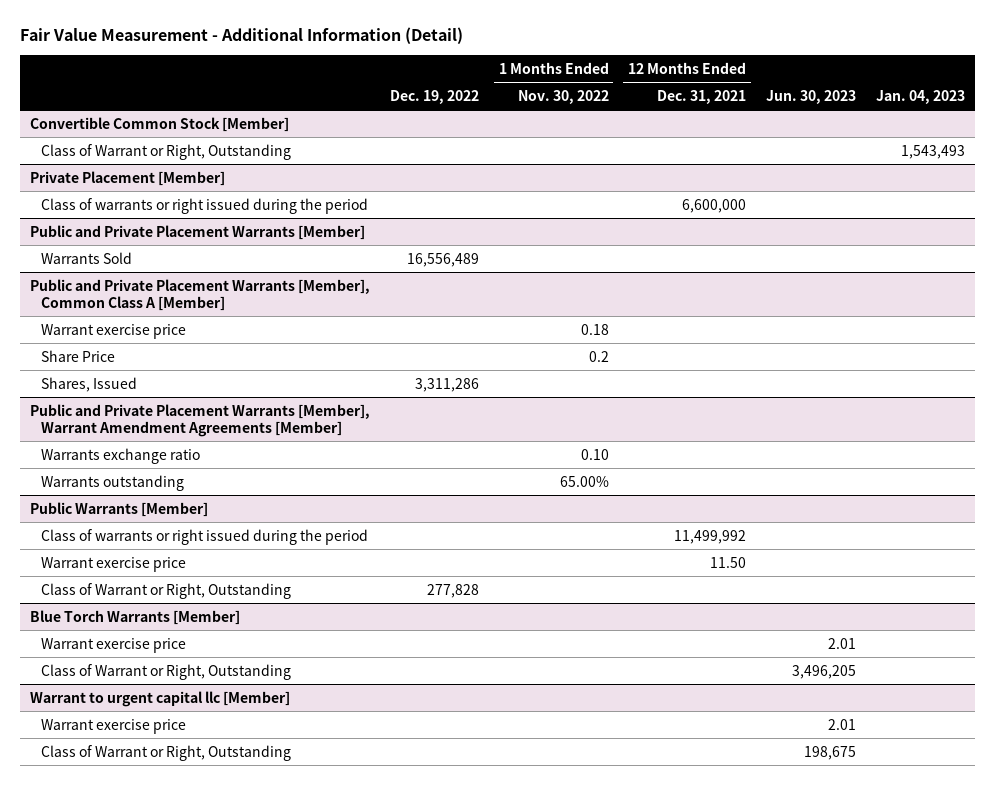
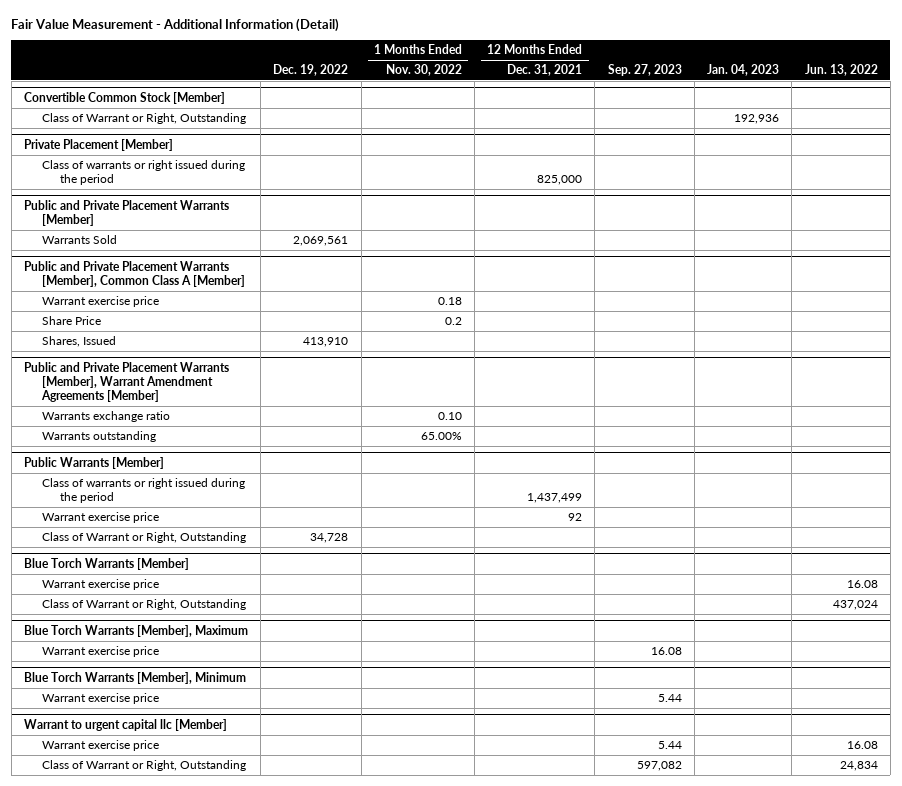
[766,89,857,104] Jun. 30, 2023 -> none
none -> [607,64,682,77] Sep. 27, 2023
none -> [804,64,878,77] Jun. 13, 2022
[901,144,966,159] 1,543,493 -> [734,113,780,124] 192,936
[682,198,747,213] 6,600,000 -> [537,174,583,185] 825,000
[406,252,479,267] 16,556,489 -> [293,235,349,246] 2,069,561
[414,377,479,392] 3,311,286 -> [303,336,349,347] 413,910
[674,529,747,544] 11,499,992 -> [527,492,583,503] 1,437,499
[710,556,747,568] 11.50 -> [568,512,583,521] 92
[426,583,479,598] 277,828 -> [310,532,349,543] 34,728
none -> [24,624,249,637] Blue Torch Warrants [Member], Maximum
none -> [41,645,159,657] Warrant exercise price
none -> [24,671,247,684] Blue Torch Warrants [Member], Minimum
none -> [41,692,159,704] Warrant exercise price

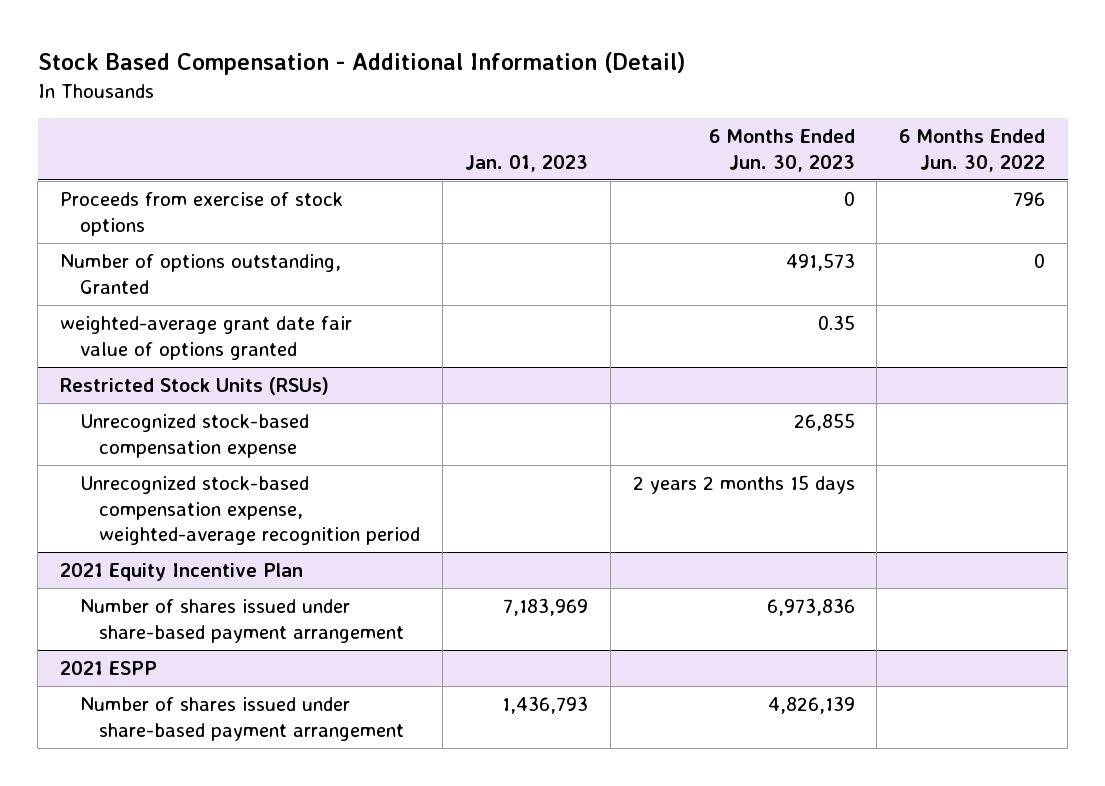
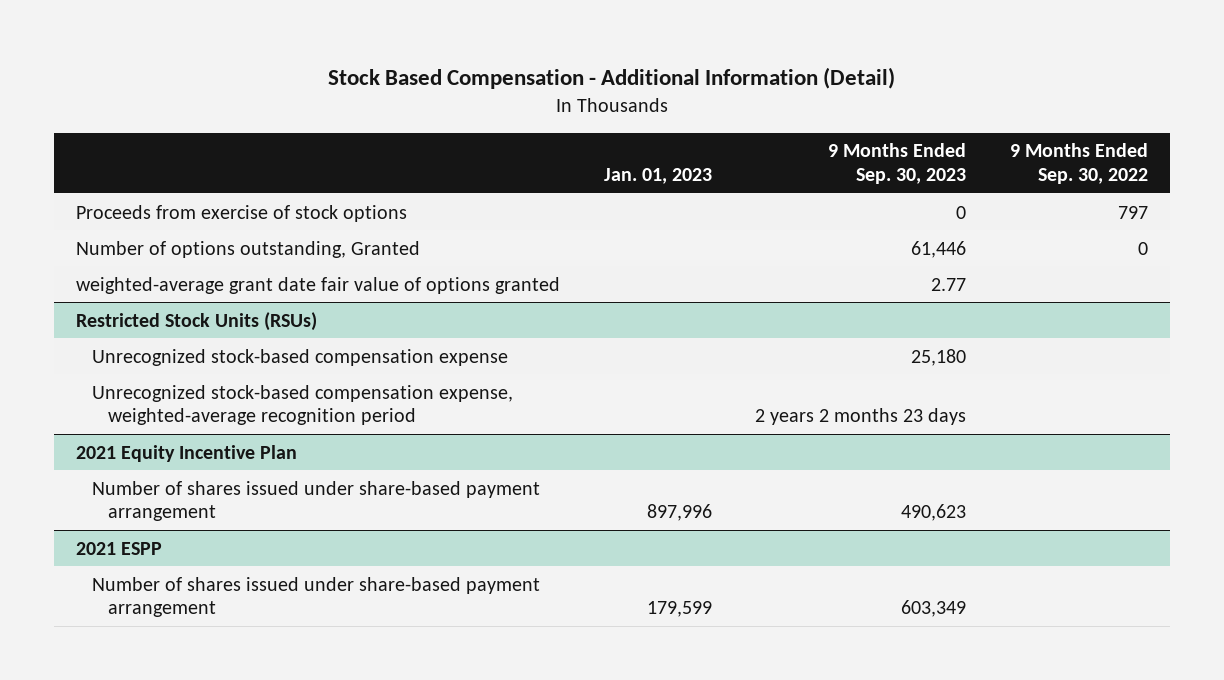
[708,129,855,172] 6 Months Ended Jun. 30, 2023 -> none
[899,129,1046,172] 6 Months Ended Jun. 30, 2022 -> none
none -> [828,143,967,185] 9 Months Ended Sep. 30, 2023
none -> [1010,143,1149,185] 9 Months Ended Sep. 30, 2022
[502,597,588,616] 7,183,969 -> [646,504,712,522] 897,996
[501,695,588,714] 1,436,793 -> [646,601,712,618] 179,599

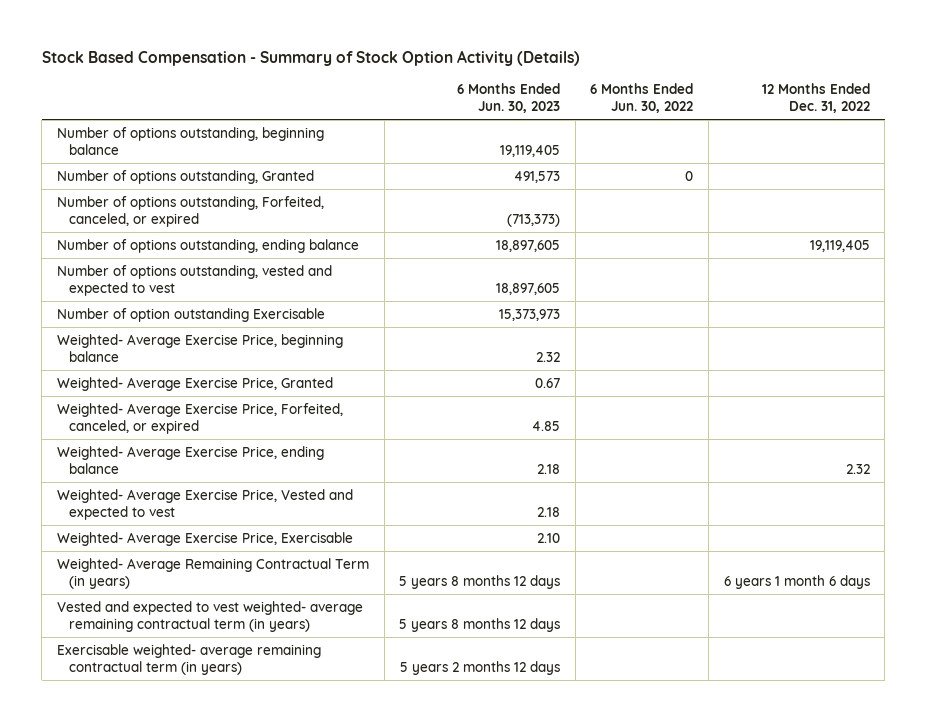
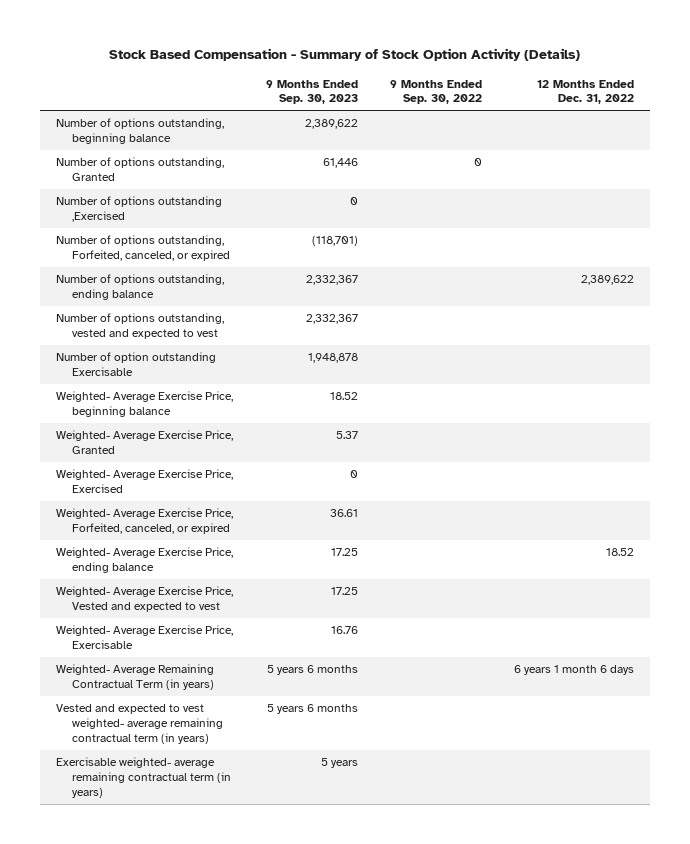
[457,83,561,114] 6 Months Ended Jun. 30, 2023 -> none
[590,83,694,114] 6 Months Ended Jun. 30, 2022 -> none
none -> [265,79,358,105] 9 Months Ended Sep. 30, 2023
none -> [389,79,482,105] 9 Months Ended Sep. 30, 2022
none -> [56,196,223,223] Number of options outstanding ,Exercised
[809,239,870,252] 19,119,405 -> [580,275,634,286] 2,389,622
none -> [56,469,234,494] Weighted- Average Exercise Price, Exercised
[845,464,870,475] 2.32 -> [605,548,634,557] 18.52

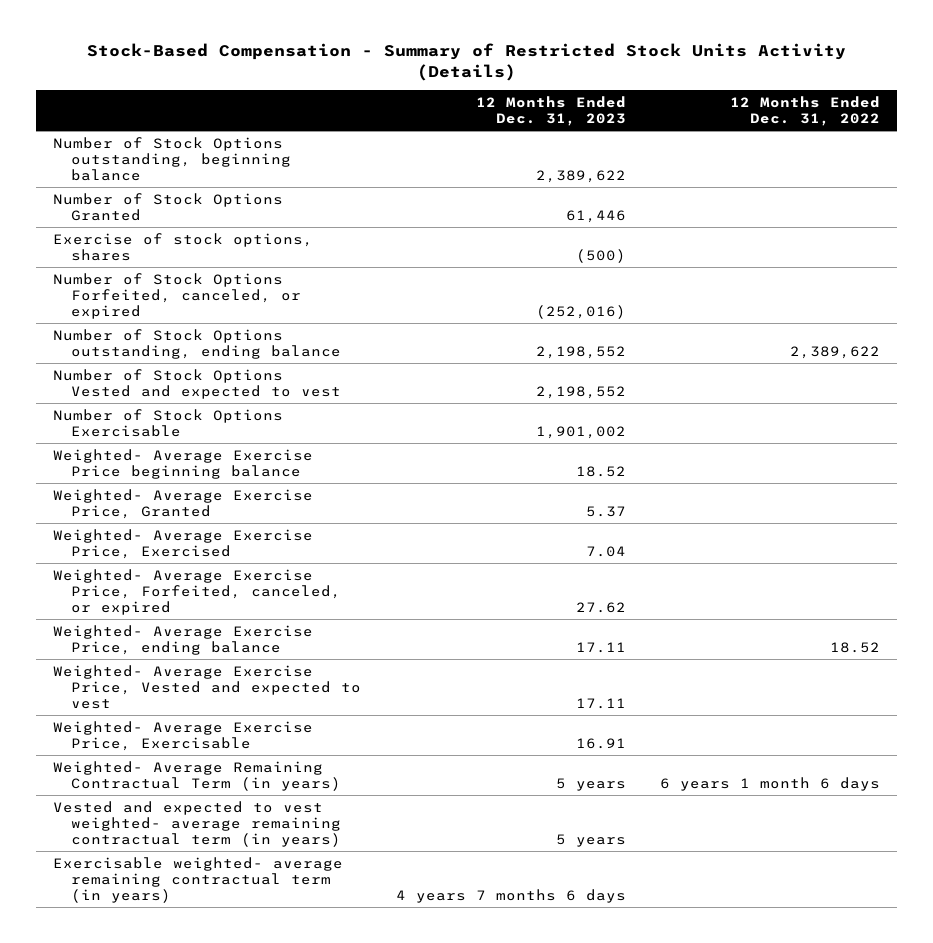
[109,48,581,62] Stock Based Compensation - Summary of Stock Option Activity (Details) -> [86,43,846,82] Stock-Based Compensation - Summary of Restricted Stock Units Activity (Details)
[265,79,358,105] 9 Months Ended Sep. 30, 2023 -> none
[389,79,482,105] 9 Months Ended Sep. 30, 2022 -> none
none -> [475,95,626,127] 12 Months Ended Dec. 31, 2023
[56,118,225,145] Number of options outstanding, beginning balance -> [53,136,292,181] Number of Stock Options outstanding, beginning balance
[56,157,225,182] Number of options outstanding, Granted -> [53,192,284,221] Number of Stock Options Granted
[56,196,223,223] Number of options outstanding ,Exercised -> [53,232,314,261] Exercise of stock options, shares
[56,235,231,262] Number of options outstanding, Forfeited, canceled, or expired -> [53,272,302,319] Number of Stock Options Forfeited, canceled, or expired
[56,274,225,301] Number of options outstanding, ending balance -> [53,328,342,359] Number of Stock Options outstanding, ending balance
[56,313,225,340] Number of options outstanding, vested and expected to vest -> [53,368,342,399] Number of Stock Options Vested and expected to vest
[56,352,217,377] Number of option outstanding Exercisable -> [53,408,284,437] Number of Stock Options Exercisable
[56,391,234,418] Weighted- Average Exercise Price, beginning balance -> [53,448,314,479] Weighted- Average Exercise Price beginning balance

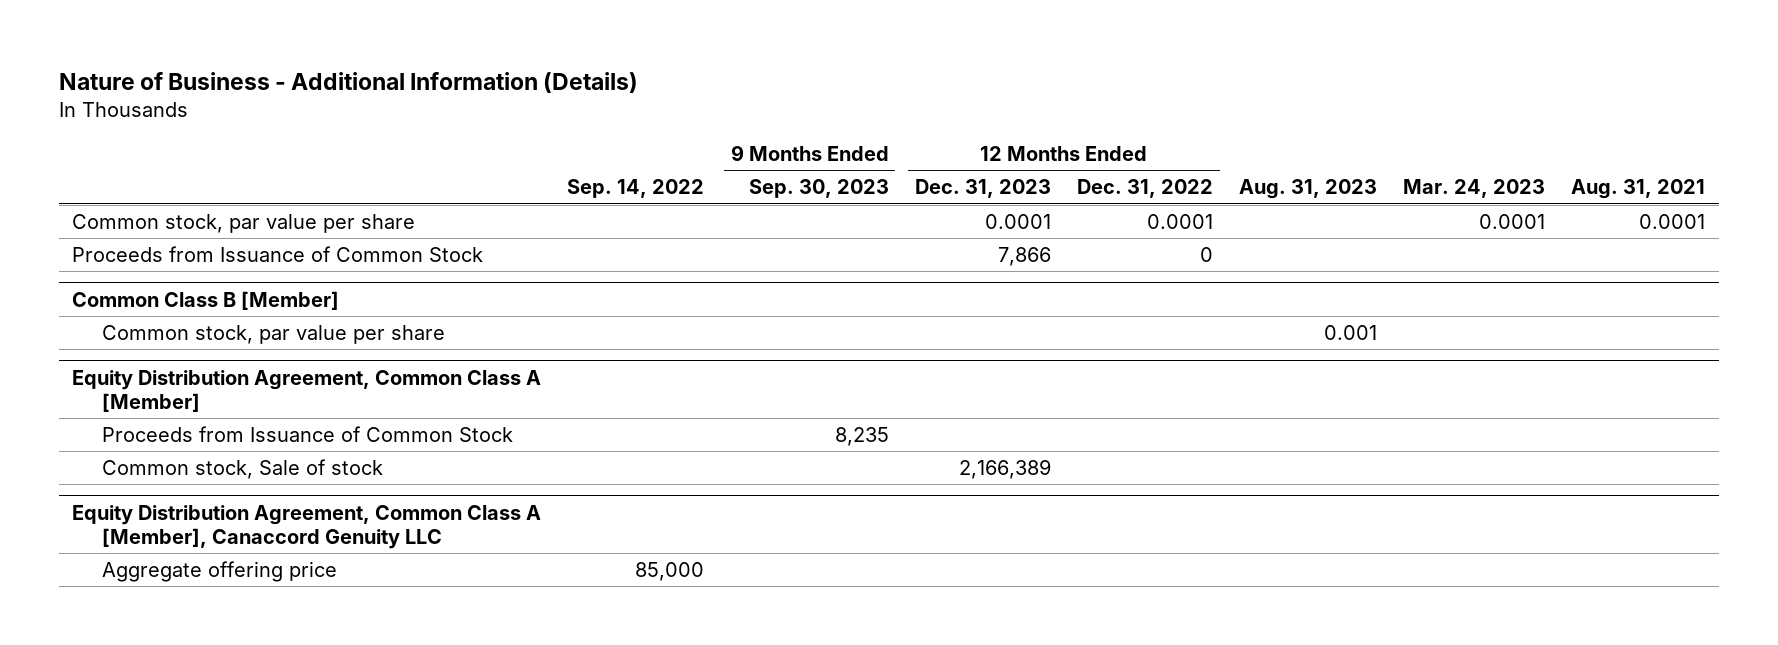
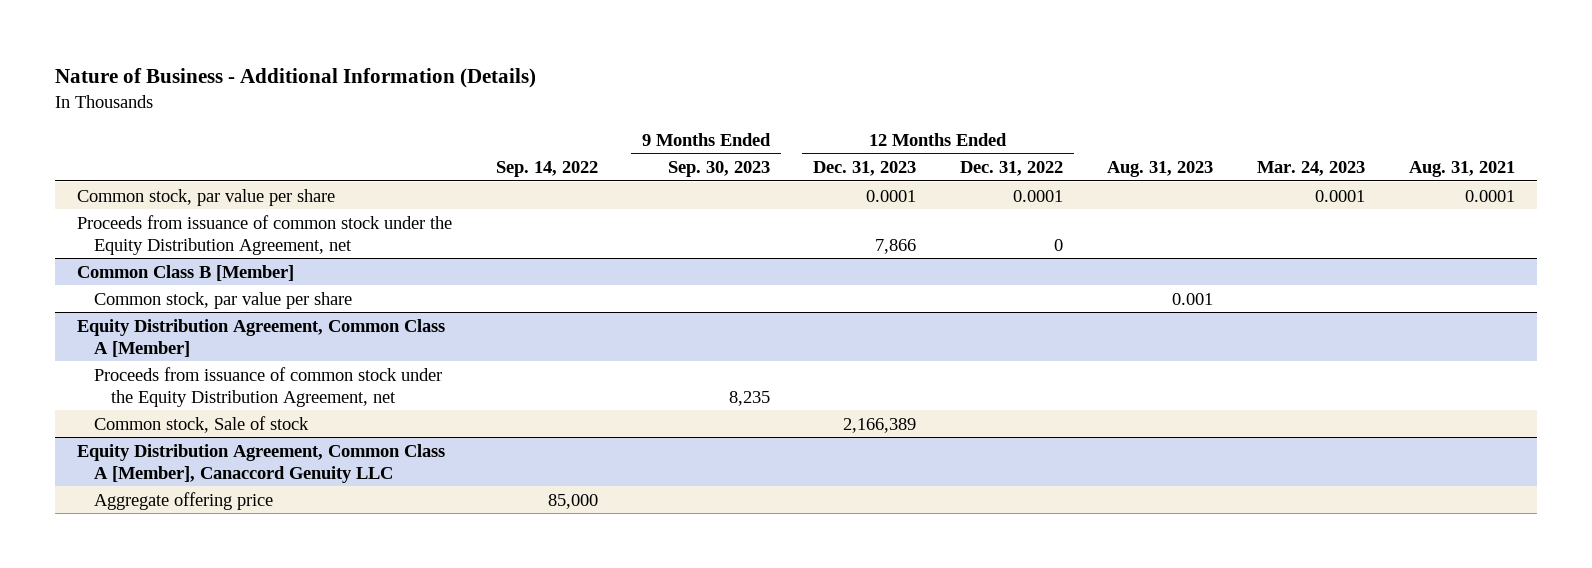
[72,245,484,262] Proceeds from Issuance of Common Stock -> [76,214,452,255] Proceeds from issuance of common stock under the Equity Distribution Agreement, net
[102,425,514,442] Proceeds from Issuance of Common Stock -> [93,366,442,407] Proceeds from issuance of common stock under the Equity Distribution Agreement, net

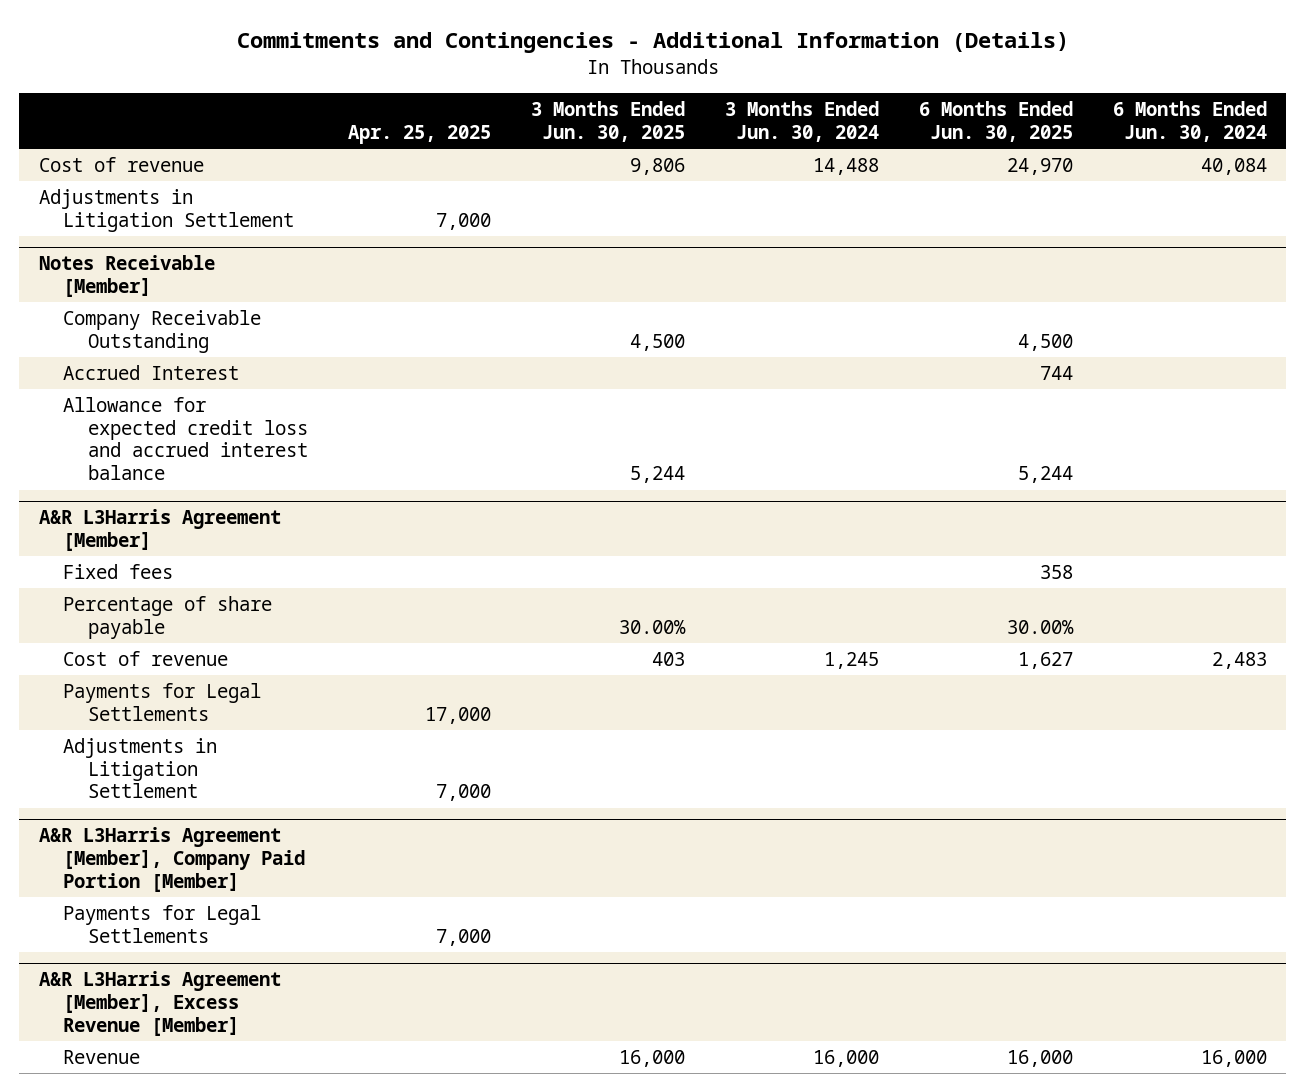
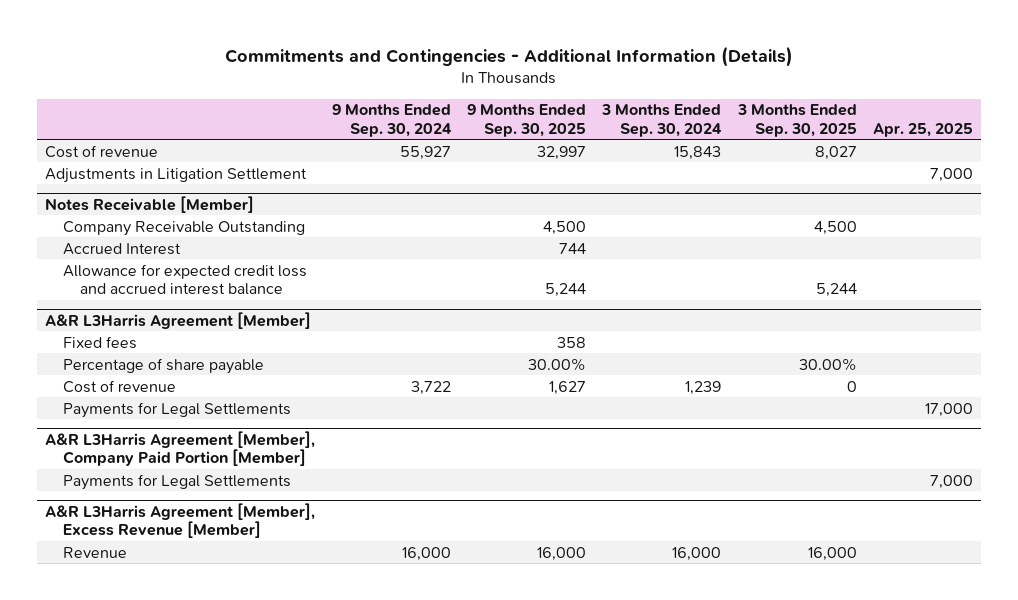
[530,101,685,142] 3 Months Ended Jun. 30, 2025 -> none
[724,101,879,142] 3 Months Ended Jun. 30, 2024 -> none
[918,101,1073,142] 6 Months Ended Jun. 30, 2025 -> none
[1112,101,1267,142] 6 Months Ended Jun. 30, 2024 -> none
none -> [331,104,452,137] 9 Months Ended Sep. 30, 2024
none -> [466,104,586,137] 9 Months Ended Sep. 30, 2025
none -> [601,104,723,137] 3 Months Ended Sep. 30, 2024
none -> [736,104,857,137] 3 Months Ended Sep. 30, 2025
[63,738,218,799] Adjustments in Litigation Settlement -> none

